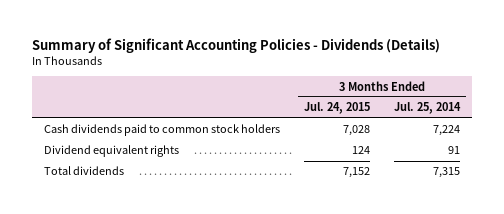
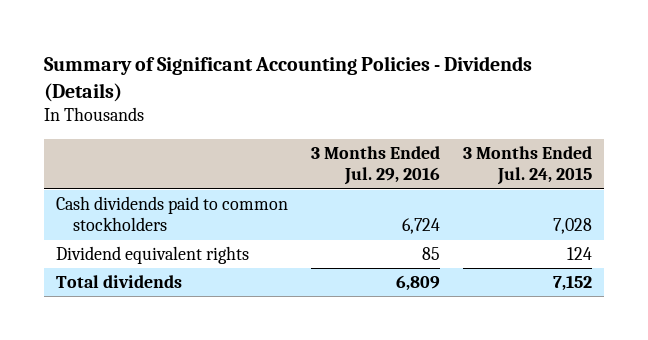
[393,102,461,115] Jul. 25, 2014 -> none
none -> [311,145,441,186] 3 Months Ended Jul. 29, 2016
[44,124,281,137] Cash dividends paid to common stock holders -> [55,196,288,232] Cash dividends paid to common stockholders

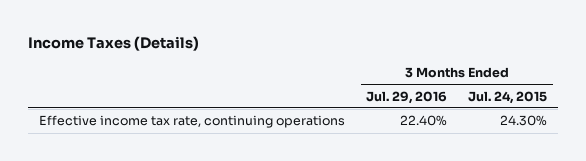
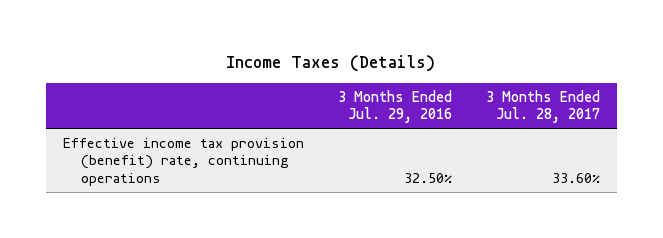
[468,90,548,104] Jul. 24, 2015 -> none
none -> [486,90,601,124] 3 Months Ended Jul. 28, 2017
[38,115,345,129] Effective income tax rate, continuing operations -> [62,138,304,186] Effective income tax provision (benefit) rate, continuing operations
[400,115,448,127] 22.40% -> [403,172,452,183] 32.50%

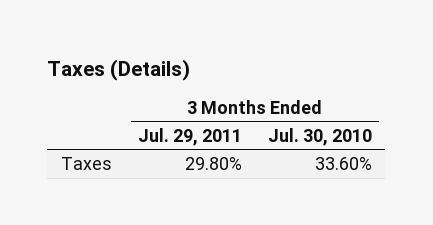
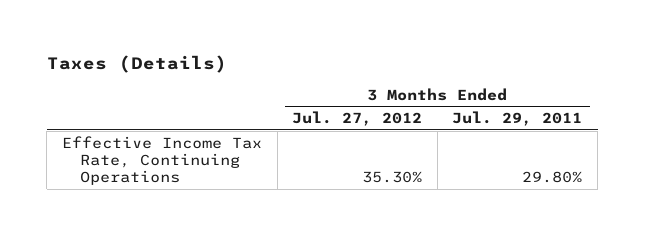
[268,127,373,146] Jul. 30, 2010 -> none
none -> [292,111,423,127] Jul. 27, 2012
[60,157,112,171] Taxes -> [62,135,263,186] Effective Income Tax Rate, Continuing Operations

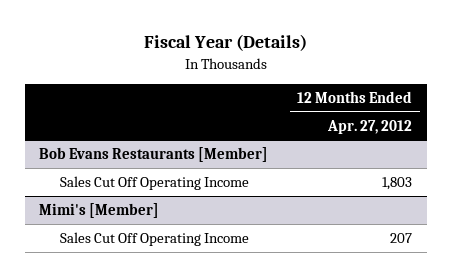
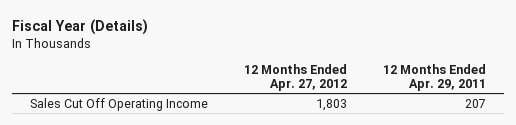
none -> [383,63,487,92] 12 Months Ended Apr. 29, 2011
[39,147,269,163] Bob Evans Restaurants [Member] -> none
[39,203,160,219] Mimi's [Member] -> none
[59,232,249,247] Sales Cut Off Operating Income -> none

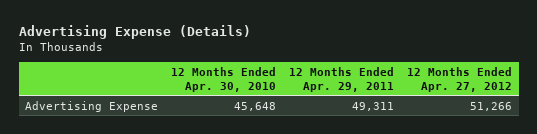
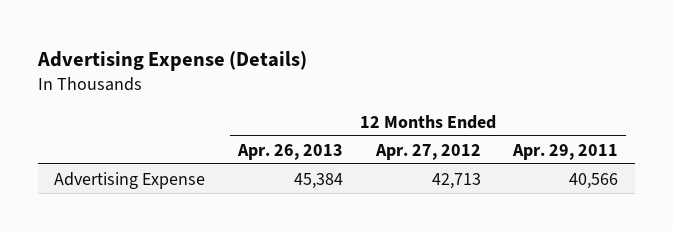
[171,66,277,92] 12 Months Ended Apr. 30, 2010 -> none
none -> [236,143,343,160] Apr. 26, 2013
[352,101,395,111] 49,311 -> [569,172,619,189] 40,566
[470,101,513,111] 51,266 -> [431,172,481,189] 42,713

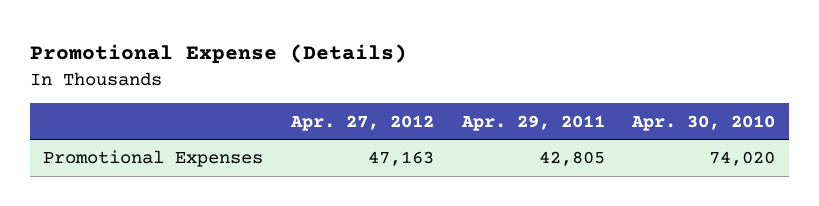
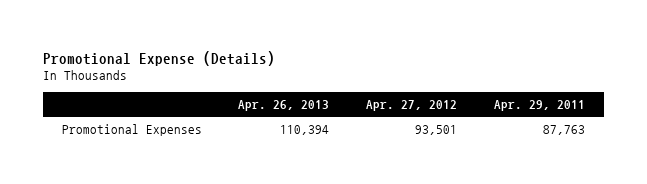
[631,114,776,131] Apr. 30, 2010 -> none
none -> [238,100,330,112] Apr. 26, 2013
[368,151,435,167] 47,163 -> [415,125,458,136] 93,501
[538,151,605,167] 42,805 -> [543,125,586,136] 87,763

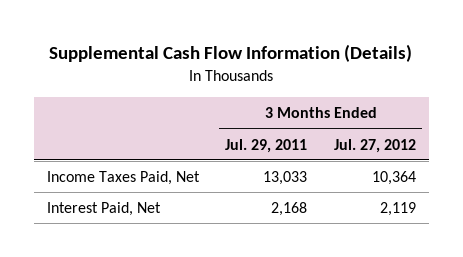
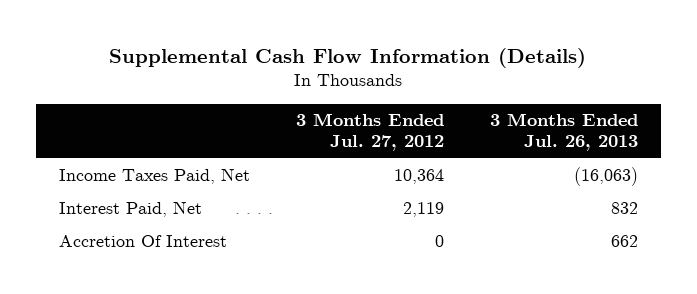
[225,138,308,153] Jul. 29, 2011 -> none
none -> [489,112,638,152] 3 Months Ended Jul. 26, 2013
none -> [58,235,227,248] Accretion Of Interest

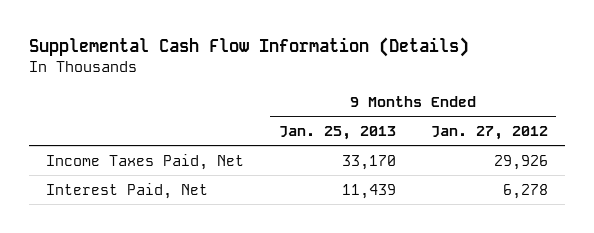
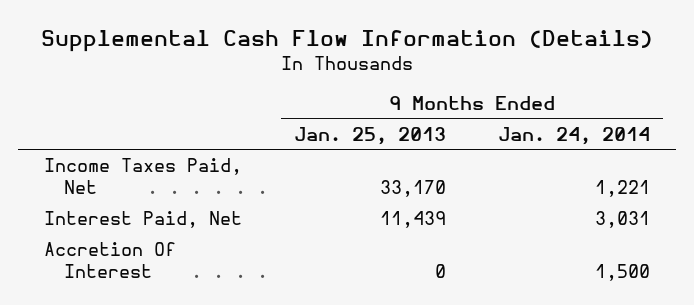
[430,125,548,140] Jan. 27, 2012 -> none
none -> [497,126,650,145] Jan. 24, 2014
none -> [44,242,177,279] Accretion Of Interest

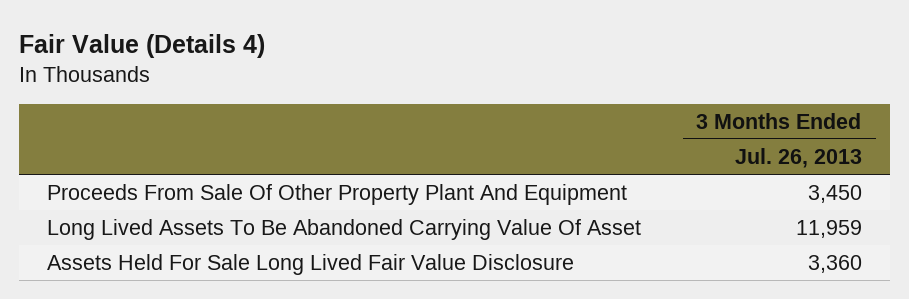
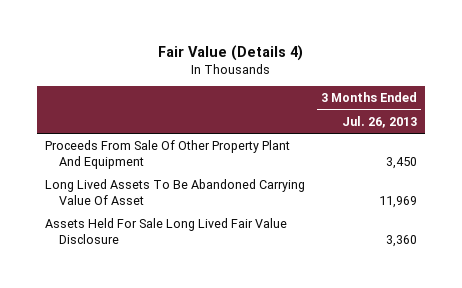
[795,220,862,239] 11,959 -> [379,195,418,208] 11,969

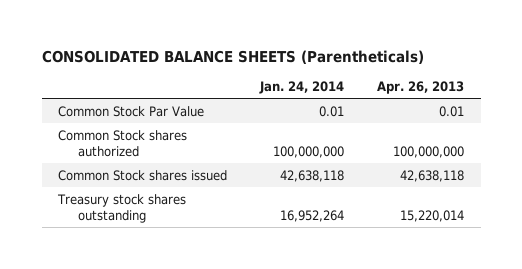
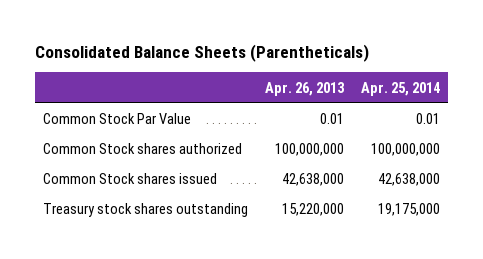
[41,49,424,64] CONSOLIDATED BALANCE SHEETS (Parentheticals) -> [35,43,370,62] Consolidated Balance Sheets (Parentheticals)
[259,81,345,95] Jan. 24, 2014 -> none
none -> [360,81,440,96] Apr. 25, 2014
[400,169,465,182] 42,638,118 -> [281,173,344,187] 42,638,000
[400,210,465,223] 15,220,014 -> [281,203,344,217] 15,220,000

